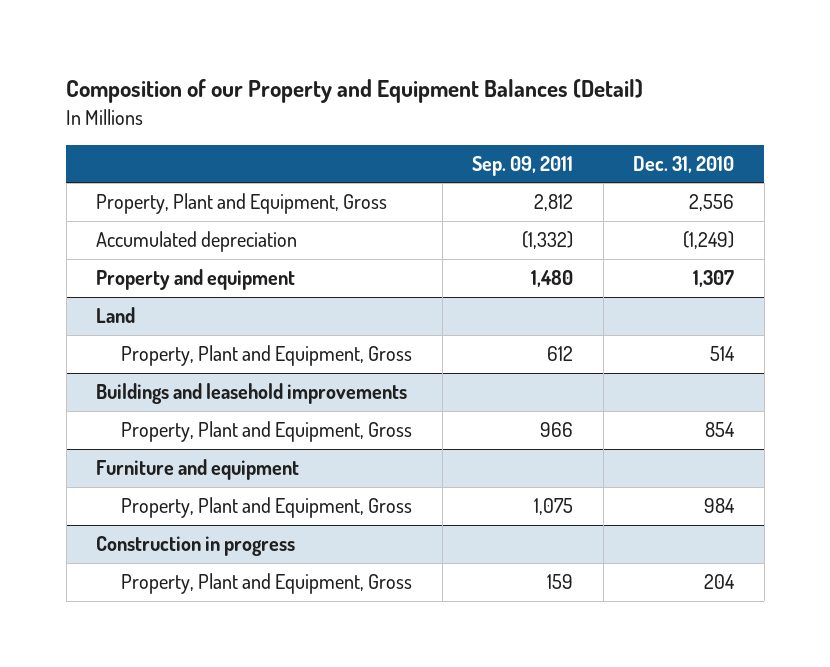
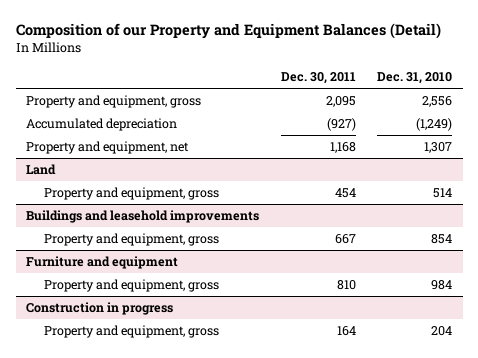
[472,155,574,176] Sep. 09, 2011 -> none
none -> [280,72,356,85] Dec. 30, 2011
[96,193,388,215] Property, Plant and Equipment, Gross -> [26,95,202,109] Property and equipment, gross
[96,269,296,291] Property and equipment -> [26,141,190,155] Property and equipment, net
[121,345,413,367] Property, Plant and Equipment, Gross -> [43,187,219,201] Property and equipment, gross
[121,421,413,443] Property, Plant and Equipment, Gross -> [43,233,219,247] Property and equipment, gross
[121,497,413,519] Property, Plant and Equipment, Gross -> [43,279,219,293] Property and equipment, gross
[121,573,413,595] Property, Plant and Equipment, Gross -> [43,325,219,339] Property and equipment, gross

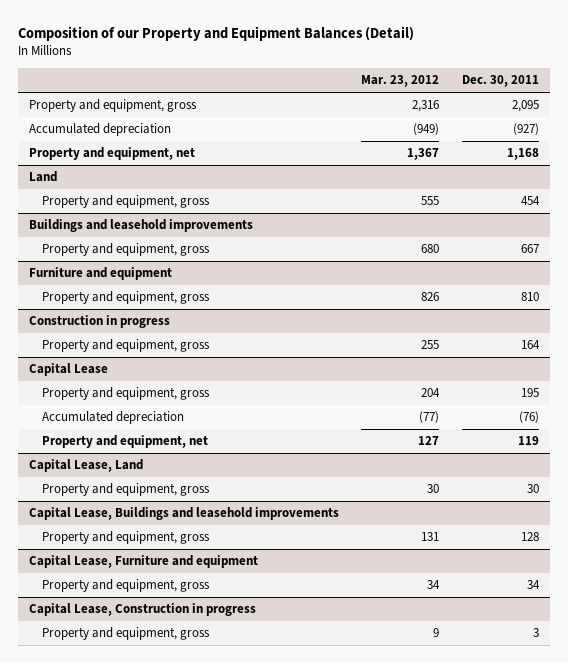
[377,72,453,85] Dec. 31, 2010 -> none
none -> [361,75,440,88] Mar. 23, 2012
none -> [29,363,109,377] Capital Lease
none -> [42,387,211,401] Property and equipment, gross
none -> [42,411,185,425] Accumulated depreciation
none -> [42,435,209,449] Property and equipment, net
none -> [29,459,144,473] Capital Lease, Land
none -> [42,483,211,497] Property and equipment, gross
none -> [29,507,340,521] Capital Lease, Buildings and leasehold improvements
none -> [42,531,211,545] Property and equipment, gross
none -> [29,555,259,569] Capital Lease, Furniture and equipment
none -> [42,579,211,593] Property and equipment, gross
none -> [29,603,257,617] Capital Lease, Construction in progress
none -> [42,627,211,641] Property and equipment, gross

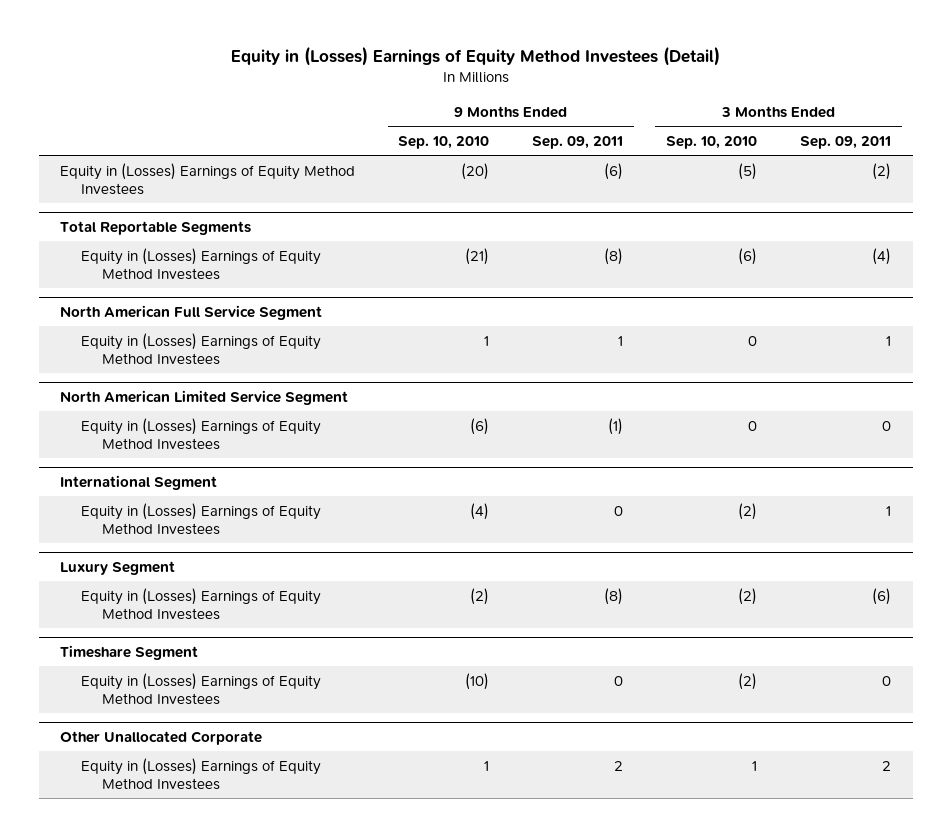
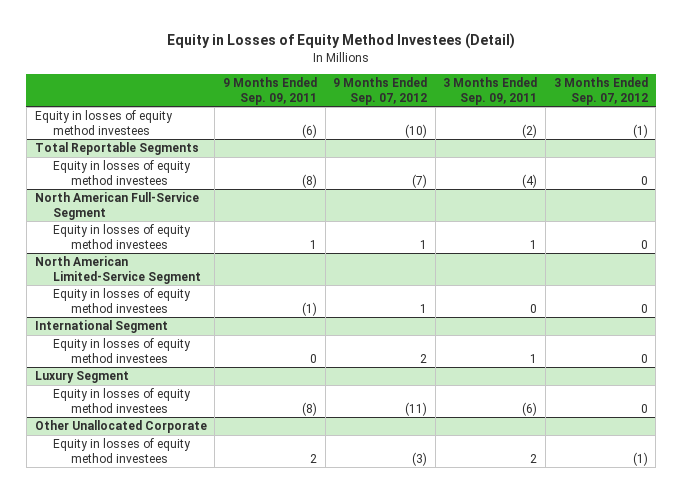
[230,46,720,67] Equity in (Losses) Earnings of Equity Method Investees (Detail) -> [167,33,516,50] Equity in Losses of Equity Method Investees (Detail)
[398,135,490,149] Sep. 10, 2010 -> none
[666,135,758,149] Sep. 10, 2010 -> none
none -> [333,76,428,105] 9 Months Ended Sep. 07, 2012
none -> [553,76,648,105] 3 Months Ended Sep. 07, 2012
[60,162,356,195] Equity in (Losses) Earnings of Equity Method Investees -> [34,110,173,135] Equity in losses of equity method investees
[81,247,322,280] Equity in (Losses) Earnings of Equity Method Investees -> [52,160,191,185] Equity in losses of equity method investees
[60,304,323,320] North American Full Service Segment -> [34,192,199,220] North American Full-Service Segment
[81,332,322,365] Equity in (Losses) Earnings of Equity Method Investees -> [52,224,191,249] Equity in losses of equity method investees
[60,389,349,405] North American Limited Service Segment -> [34,256,201,284] North American Limited-Service Segment
[81,417,322,450] Equity in (Losses) Earnings of Equity Method Investees -> [52,288,191,313] Equity in losses of equity method investees
[81,502,322,535] Equity in (Losses) Earnings of Equity Method Investees -> [52,338,191,363] Equity in losses of equity method investees
[60,644,199,660] Timeshare Segment -> none
[81,672,322,705] Equity in (Losses) Earnings of Equity Method Investees -> none
[81,587,322,620] Equity in (Losses) Earnings of Equity Method Investees -> [52,388,191,413] Equity in losses of equity method investees
[81,757,322,790] Equity in (Losses) Earnings of Equity Method Investees -> [52,438,191,463] Equity in losses of equity method investees

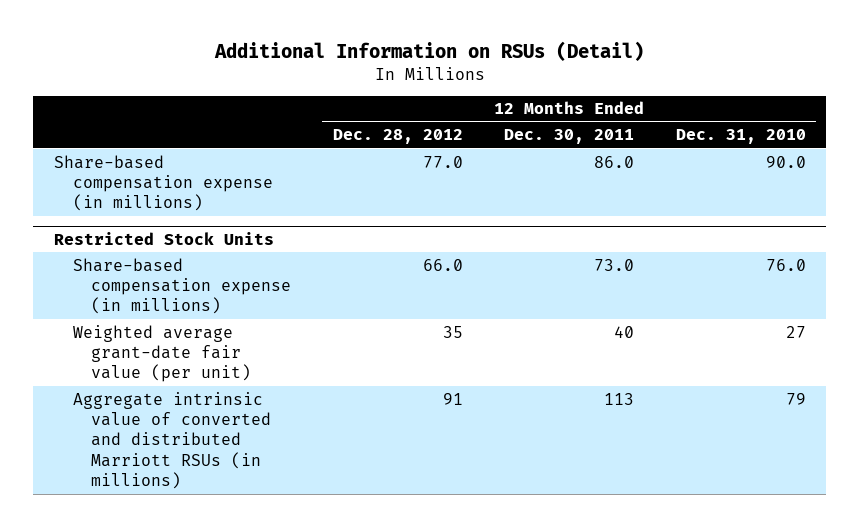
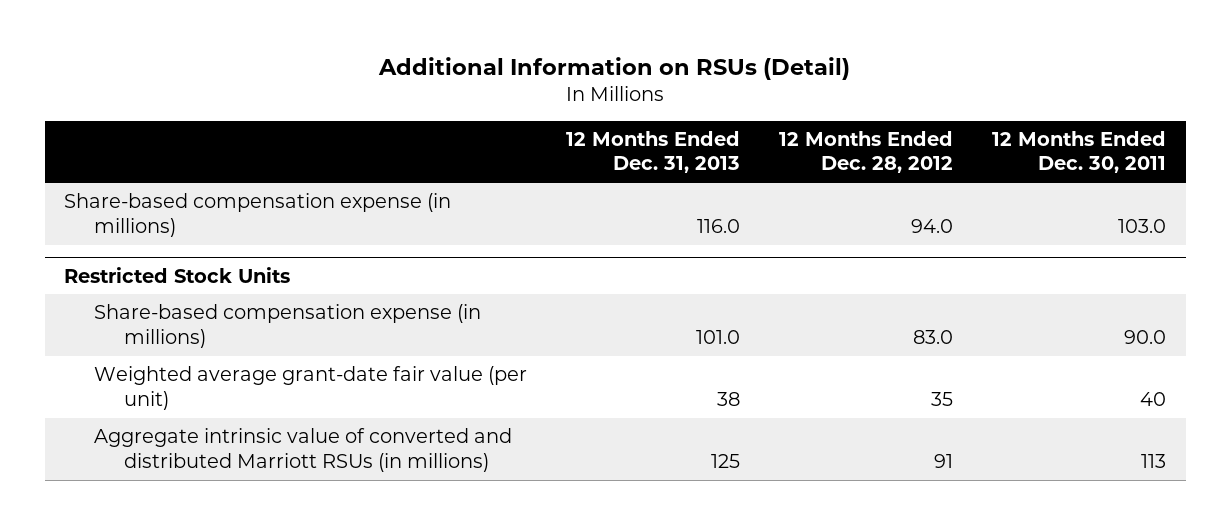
[675,129,806,145] Dec. 31, 2010 -> none
none -> [566,130,741,174] 12 Months Ended Dec. 31, 2013
[422,155,463,168] 77.0 -> [911,218,954,233] 94.0
[594,155,635,168] 86.0 -> [1118,218,1167,233] 103.0
[422,258,463,271] 66.0 -> [913,329,954,344] 83.0
[594,258,635,271] 73.0 -> [1124,329,1167,344] 90.0

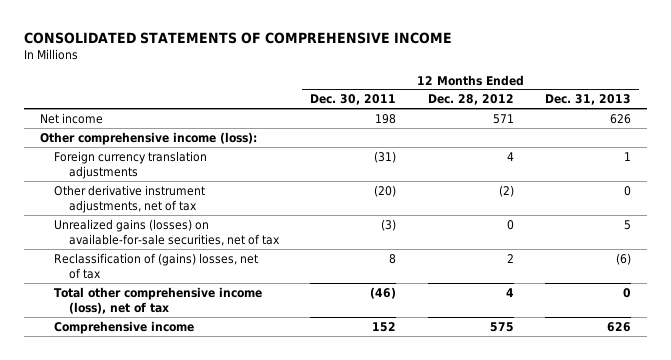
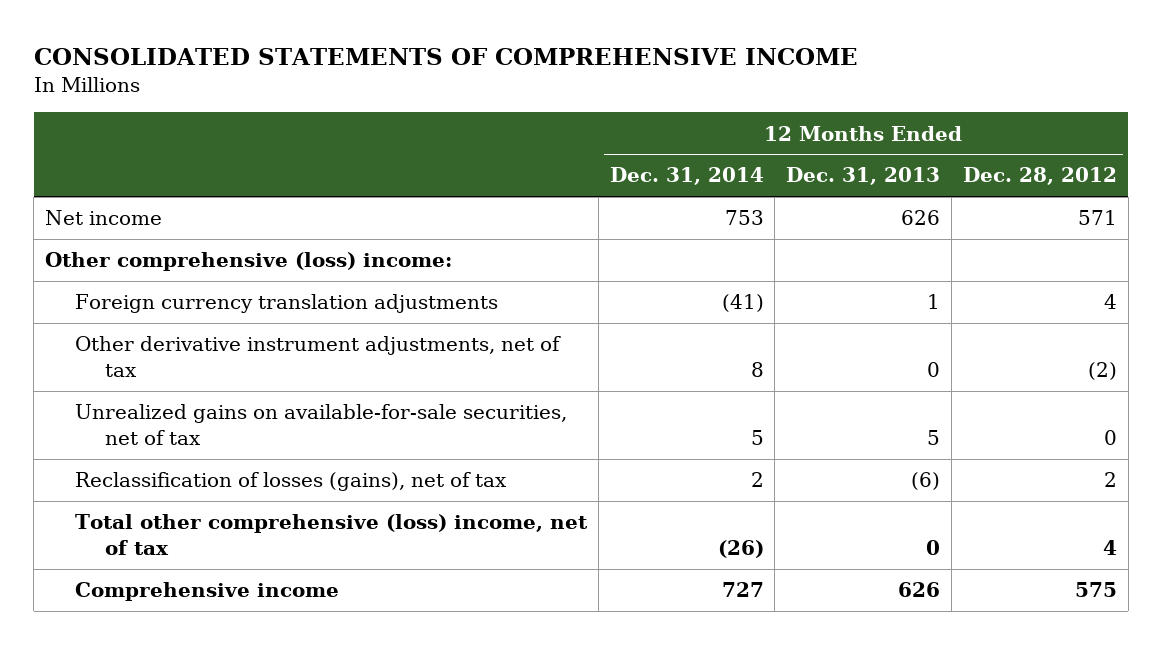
[310,94,397,106] Dec. 30, 2011 -> none
none -> [609,167,764,186] Dec. 31, 2014
[39,131,257,145] Other comprehensive income (loss): -> [45,252,453,272] Other comprehensive (loss) income:
[54,218,280,247] Unrealized gains (losses) on available-for-sale securities, net of tax -> [74,404,567,446] Unrealized gains on available-for-sale securities, net of tax
[54,252,259,280] Reclassification of (gains) losses, net of tax -> [74,472,507,492] Reclassification of losses (gains), net of tax
[54,286,263,315] Total other comprehensive income (loss), net of tax -> [74,514,588,556] Total other comprehensive (loss) income, net of tax

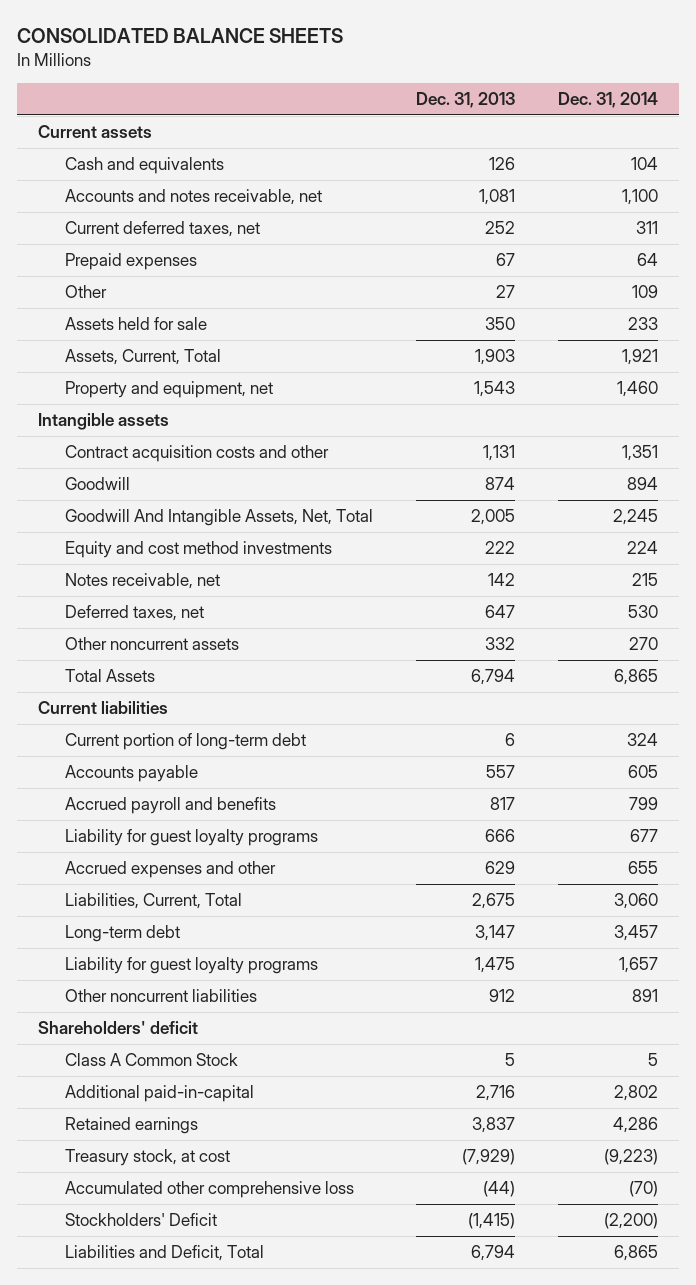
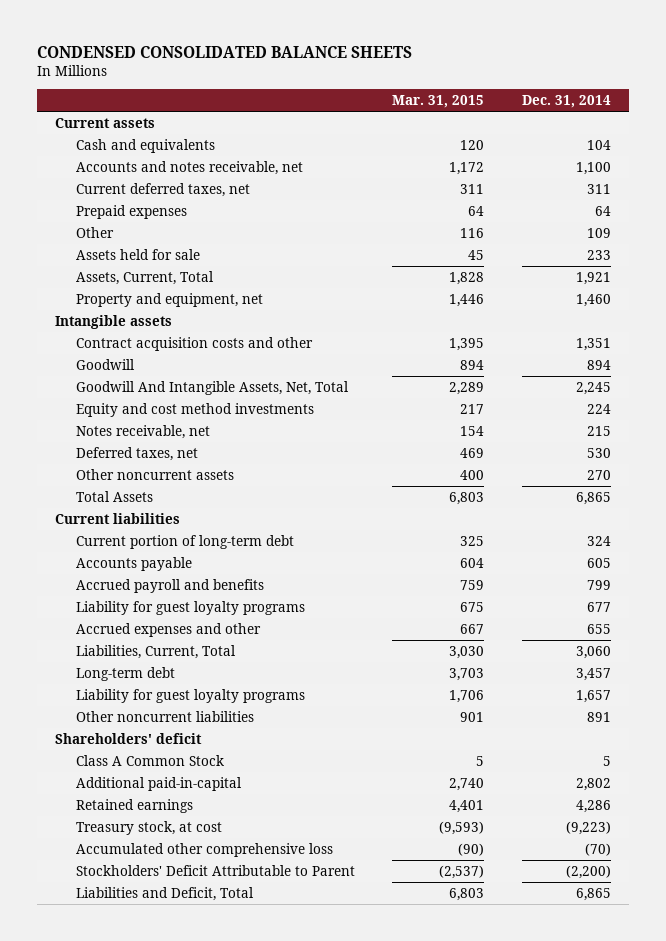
[17,28,344,44] CONSOLIDATED BALANCE SHEETS -> [36,45,412,58] CONDENSED CONSOLIDATED BALANCE SHEETS
[416,92,516,109] Dec. 31, 2013 -> none
none -> [392,95,485,109] Mar. 31, 2015
[65,1213,218,1227] Stockholders' Deficit -> [76,864,356,876] Stockholders' Deficit Attributable to Parent

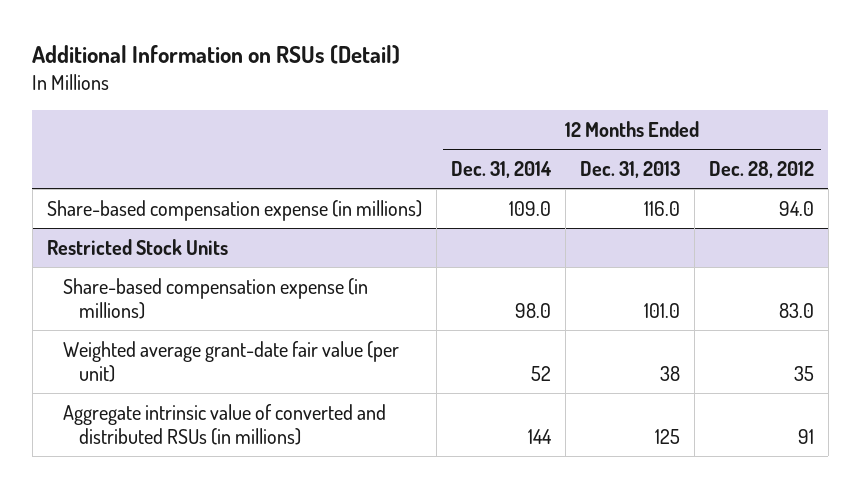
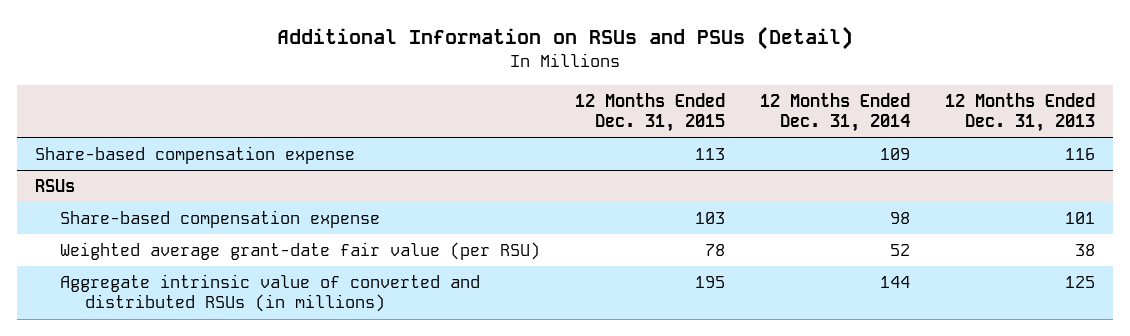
[32,45,401,65] Additional Information on RSUs (Detail) -> [277,26,854,51] Additional Information on RSUs and PSUs (Detail)
[708,161,814,179] Dec. 28, 2012 -> none
none -> [574,92,725,132] 12 Months Ended Dec. 31, 2015
[46,199,422,221] Share-based compensation expense (in millions) -> [34,146,355,165] Share-based compensation expense
[508,200,551,216] 109.0 -> [880,148,911,161] 109
[643,200,680,216] 116.0 -> [1065,148,1096,161] 116
[46,238,228,255] Restricted Stock Units -> [34,179,75,193] RSUs
[63,277,369,320] Share-based compensation expense (in millions) -> [59,210,380,229] Share-based compensation expense
[514,303,551,319] 98.0 -> [890,212,911,225] 98
[643,303,680,319] 101.0 -> [1065,212,1096,225] 101
[63,340,400,383] Weighted average grant-date fair value (per unit) -> [59,242,540,261] Weighted average grant-date fair value (per RSU)

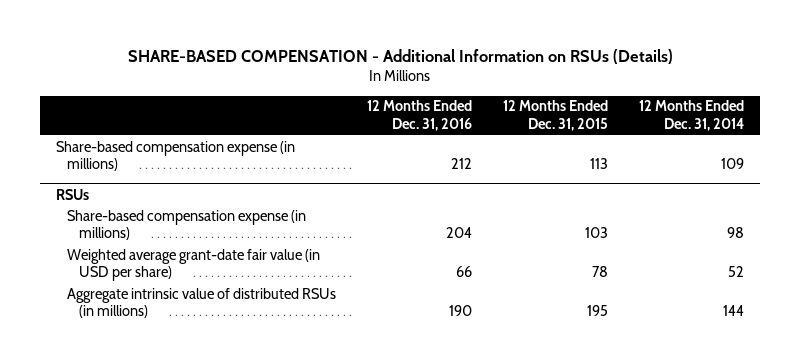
[277,26,854,51] Additional Information on RSUs and PSUs (Detail) -> [127,49,673,65] SHARE-BASED COMPENSATION - Additional Information on RSUs (Details)
[945,92,1096,132] 12 Months Ended Dec. 31, 2013 -> none
none -> [367,100,473,131] 12 Months Ended Dec. 31, 2016
[34,146,355,165] Share-based compensation expense -> [55,140,295,172] Share-based compensation expense (in millions)
[59,210,380,229] Share-based compensation expense -> [67,209,307,241] Share-based compensation expense (in millions)
[59,242,540,261] Weighted average grant-date fair value (per RSU) -> [67,248,321,282] Weighted average grant-date fair value (in USD per share)
[59,274,480,313] Aggregate intrinsic value of converted and distributed RSUs (in millions) -> [67,287,337,319] Aggregate intrinsic value of distributed RSUs (in millions)

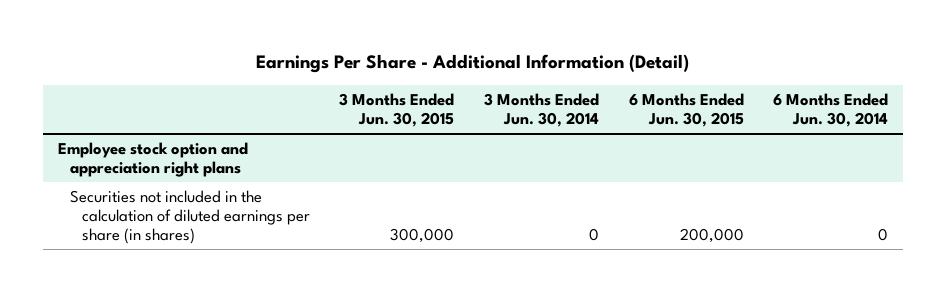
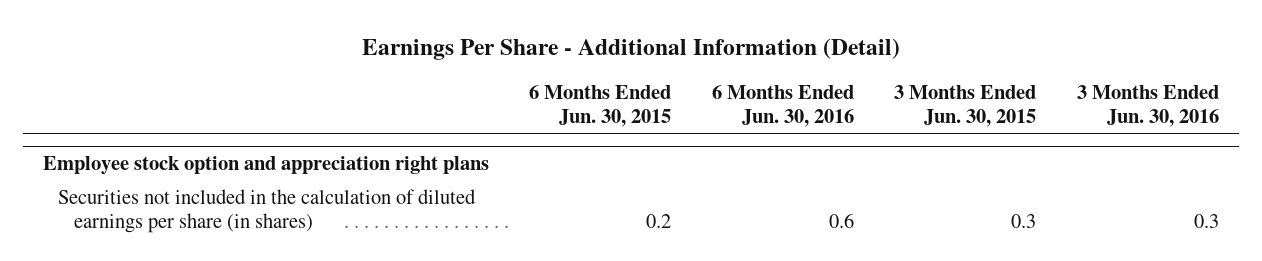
[484,92,600,127] 3 Months Ended Jun. 30, 2014 -> none
[773,92,889,127] 6 Months Ended Jun. 30, 2014 -> none
none -> [711,84,854,128] 6 Months Ended Jun. 30, 2016
none -> [1076,84,1219,128] 3 Months Ended Jun. 30, 2016
[390,228,455,244] 300,000 -> [1011,213,1037,228] 0.3
[679,228,744,244] 200,000 -> [646,213,672,228] 0.2

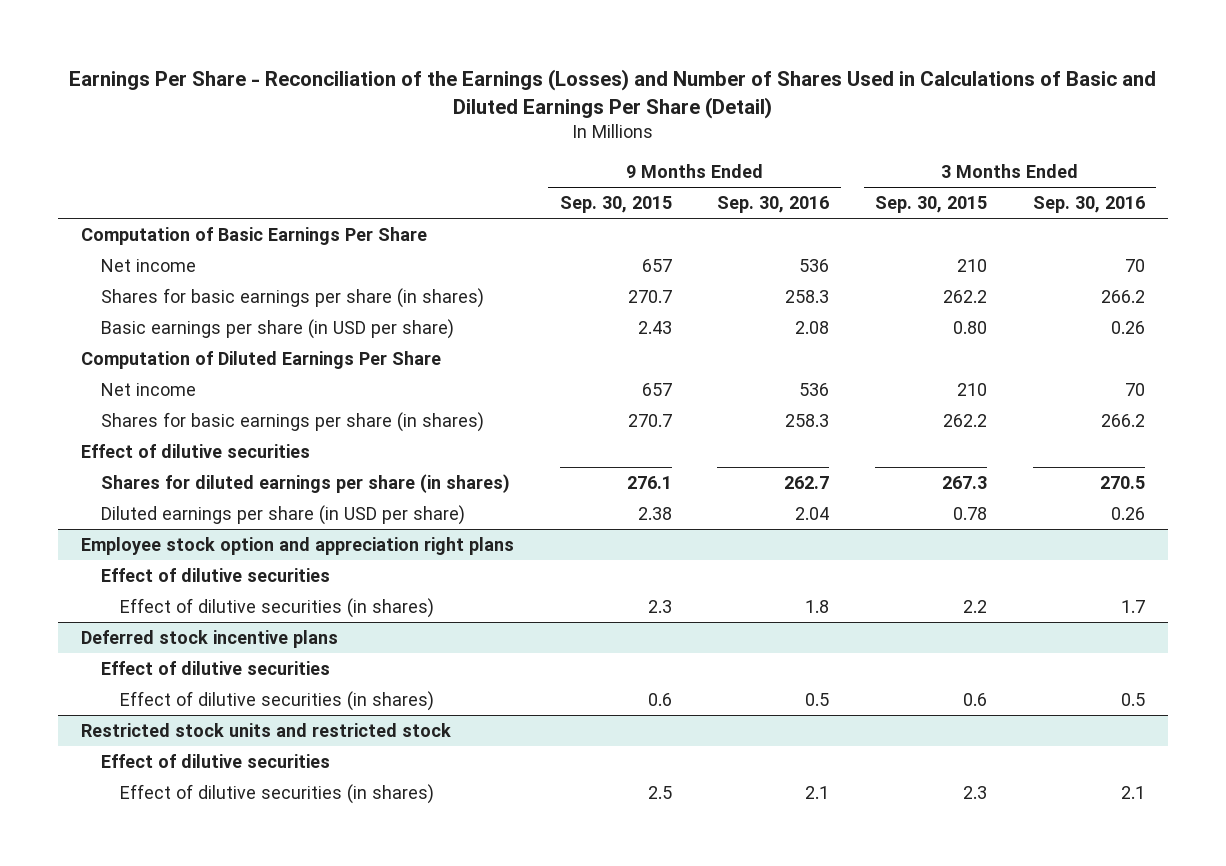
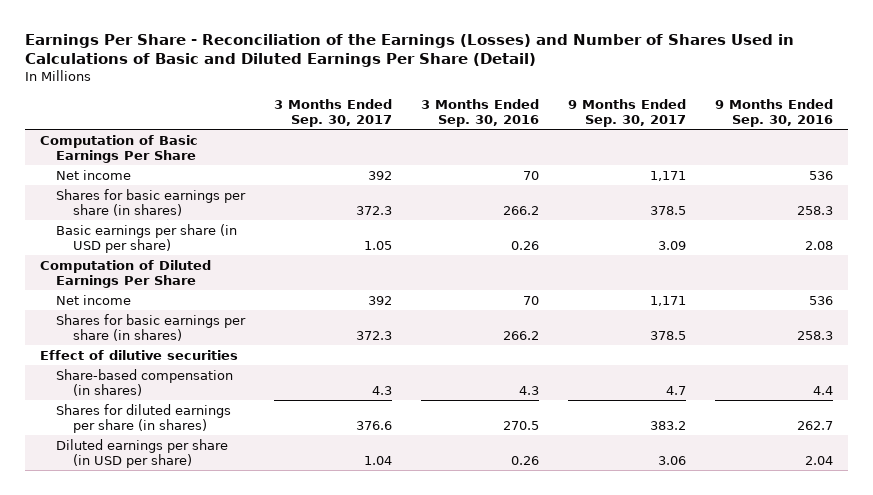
[559,196,672,214] Sep. 30, 2015 -> none
[875,196,988,214] Sep. 30, 2015 -> none
none -> [274,98,393,127] 3 Months Ended Sep. 30, 2017
none -> [568,98,687,127] 9 Months Ended Sep. 30, 2017
none -> [56,368,234,396] Share-based compensation (in shares)
[81,536,515,555] Employee stock option and appreciation right plans -> none
[100,567,330,582] Effect of dilutive securities -> none
[120,597,435,618] Effect of dilutive securities (in shares) -> none
[81,629,339,648] Deferred stock incentive plans -> none
[100,660,330,675] Effect of dilutive securities -> none
[120,690,435,711] Effect of dilutive securities (in shares) -> none
[81,722,452,737] Restricted stock units and restricted stock -> none
[100,753,330,768] Effect of dilutive securities -> none
[120,783,435,804] Effect of dilutive securities (in shares) -> none

